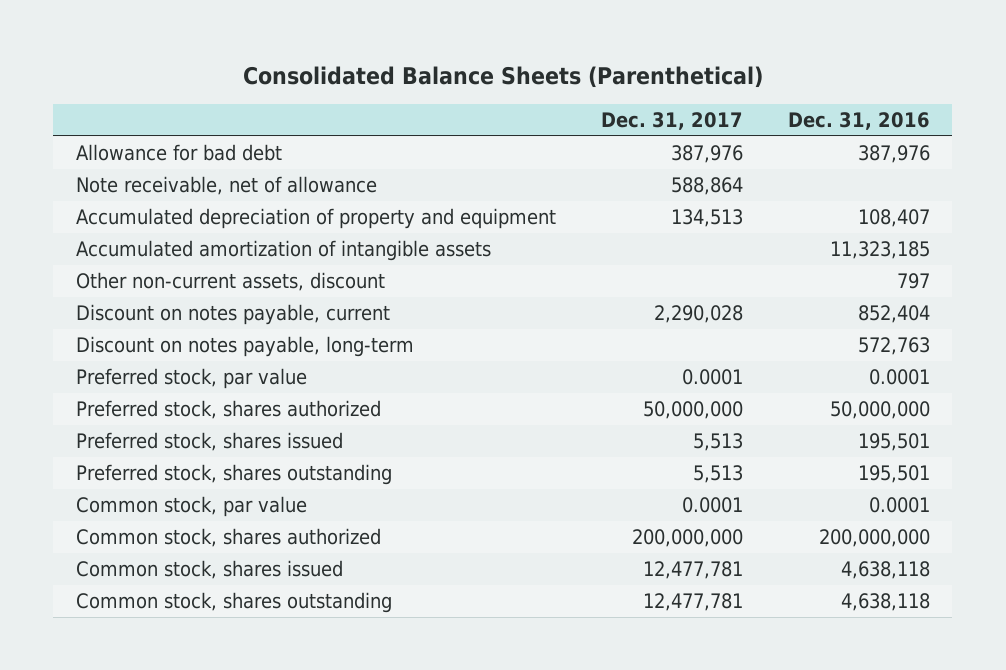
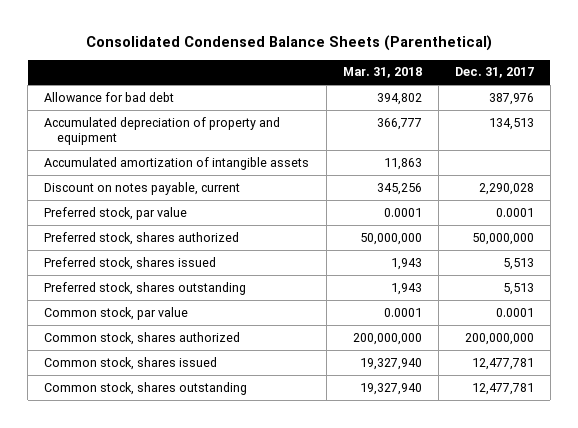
[242,65,763,88] Consolidated Balance Sheets (Parenthetical) -> [86,35,493,52] Consolidated Condensed Balance Sheets (Parenthetical)
[787,111,930,130] Dec. 31, 2016 -> none
none -> [342,67,422,79] Mar. 31, 2018
[75,176,377,196] Note receivable, net of allowance -> none
[75,272,385,292] Other non-current assets, discount -> none
[75,336,414,358] Discount on notes payable, long-term -> none

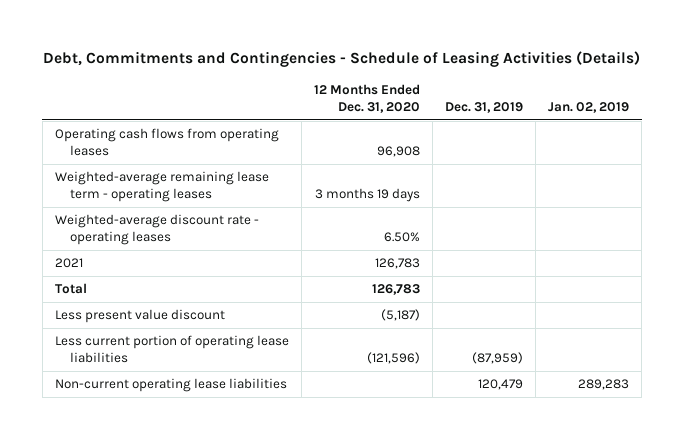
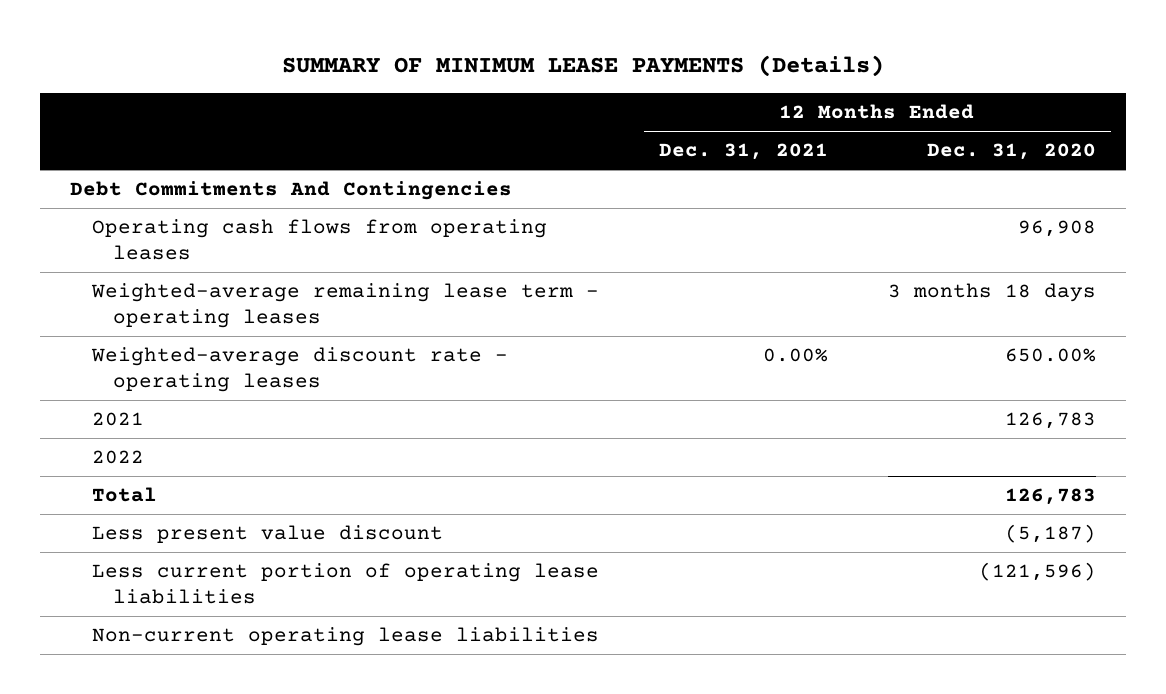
[42,51,640,68] Debt, Commitments and Contingencies - Schedule of Leasing Activities (Details) -> [281,54,884,77] SUMMARY OF MINIMUM LEASE PAYMENTS (Details)
[445,101,524,113] Dec. 31, 2019 -> none
[548,101,630,113] Jan. 02, 2019 -> none
none -> [658,143,828,161] Dec. 31, 2021
none -> [69,181,512,201] Debt Commitments And Contingencies
[314,188,420,203] 3 months 19 days -> [887,283,1096,303] 3 months 18 days
[383,232,420,243] 6.50% -> [1004,348,1096,363] 650.00%
none -> [91,450,144,465] 2022

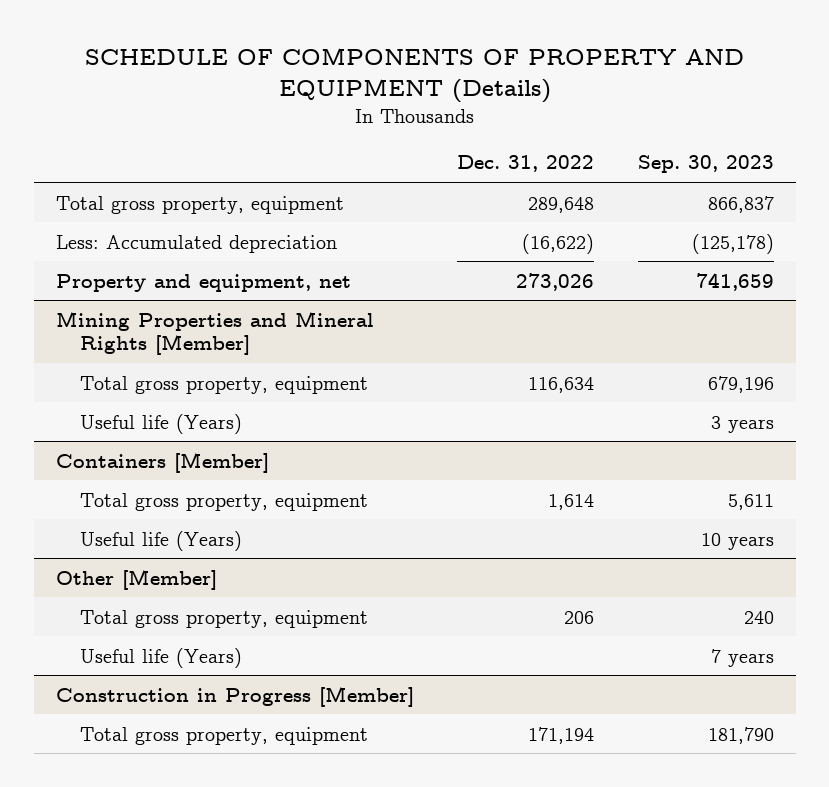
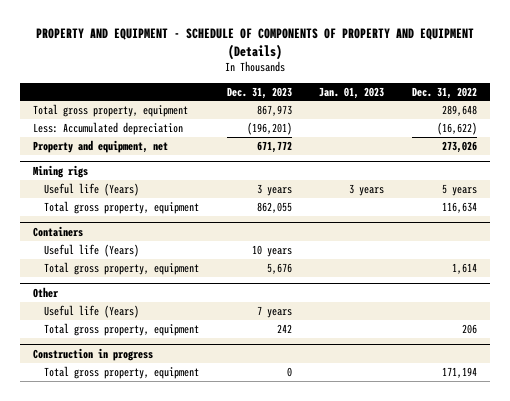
[84,47,744,103] SCHEDULE OF COMPONENTS OF PROPERTY AND EQUIPMENT (Details) -> [36,27,475,60] PROPERTY AND EQUIPMENT - SCHEDULE OF COMPONENTS OF PROPERTY AND EQUIPMENT (Details)
[637,155,774,174] Sep. 30, 2023 -> none
none -> [226,86,292,99] Dec. 31, 2023
none -> [319,86,385,99] Jan. 01, 2023
[55,310,374,355] Mining Properties and Mineral Rights [Member] -> [33,164,89,178] Mining rigs
none -> [44,182,140,196] Useful life (Years)
none -> [33,225,84,237] Containers
[55,451,269,473] Containers [Member] -> none
none -> [33,286,60,298] Other
[55,568,217,590] Other [Member] -> none
[79,647,242,668] Useful life (Years) -> none
[55,685,414,707] Construction in Progress [Member] -> [33,347,154,361] Construction in progress

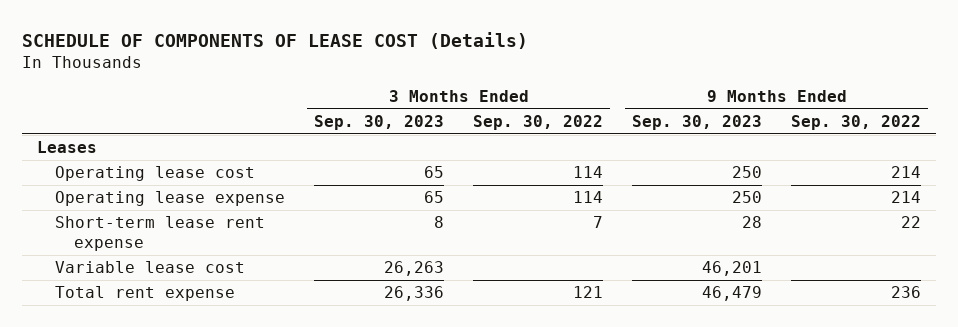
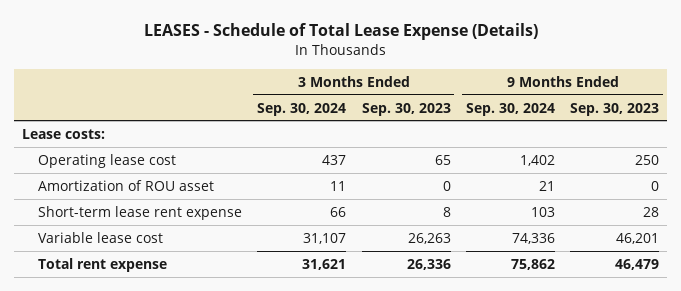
[22,31,529,49] SCHEDULE OF COMPONENTS OF LEASE COST (Details) -> [143,23,538,41] LEASES - Schedule of Total Lease Expense (Details)
[473,114,604,130] Sep. 30, 2022 -> none
[791,114,922,130] Sep. 30, 2022 -> none
none -> [257,102,347,116] Sep. 30, 2024
none -> [465,102,555,116] Sep. 30, 2024
[36,141,97,154] Leases -> none
none -> [22,128,106,139] Lease costs:
[55,191,286,207] Operating lease expense -> none
none -> [37,179,214,191] Amortization of ROU asset

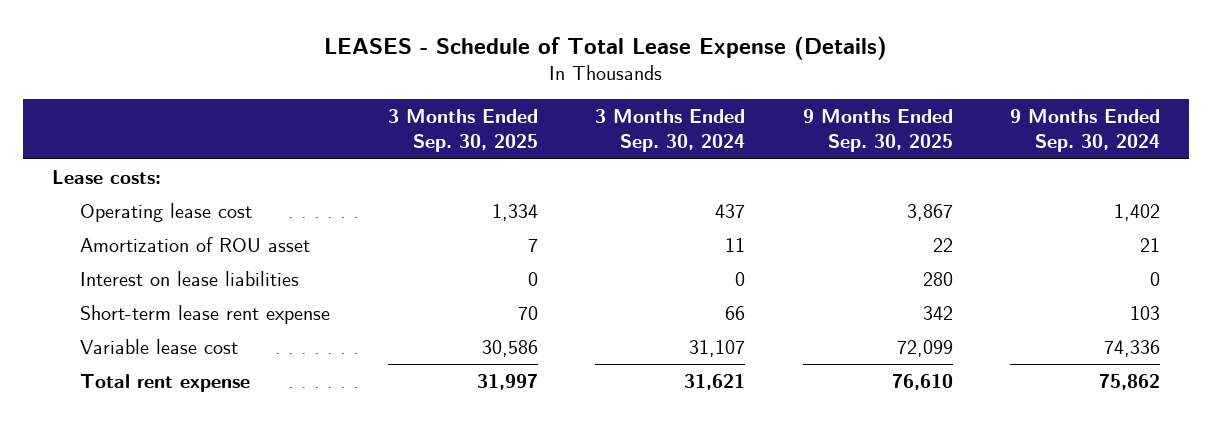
[361,102,451,116] Sep. 30, 2023 -> none
[570,102,660,116] Sep. 30, 2023 -> none
none -> [387,109,538,153] 3 Months Ended Sep. 30, 2025
none -> [802,109,953,153] 9 Months Ended Sep. 30, 2025
none -> [80,270,300,286] Interest on lease liabilities

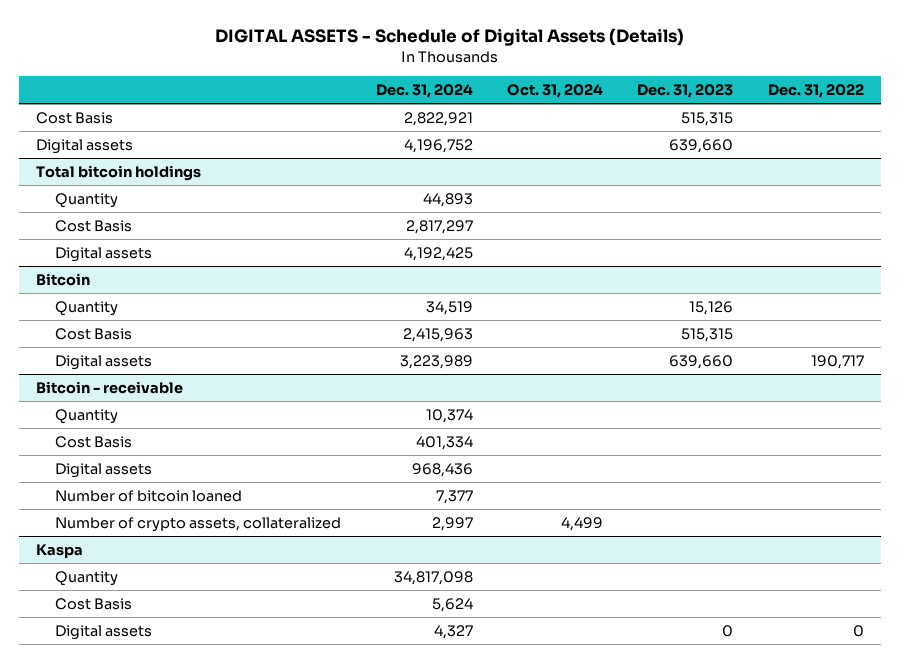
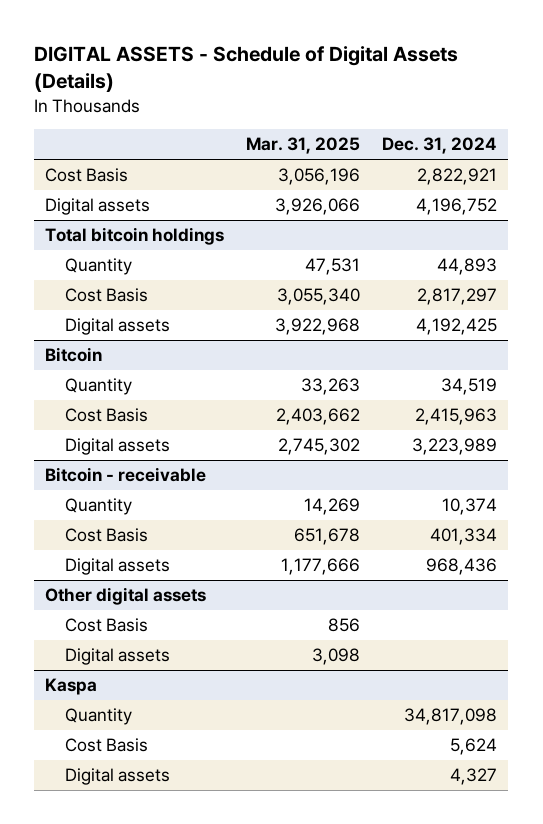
[506,84,603,99] Oct. 31, 2024 -> none
[637,84,734,99] Dec. 31, 2023 -> none
[767,84,864,99] Dec. 31, 2022 -> none
none -> [246,137,361,155] Mar. 31, 2025
[55,489,243,502] Number of bitcoin loaned -> none
[55,516,342,532] Number of crypto assets, collateralized -> none
none -> [45,587,207,606] Other digital assets
none -> [64,618,148,633] Cost Basis
none -> [64,648,170,666] Digital assets

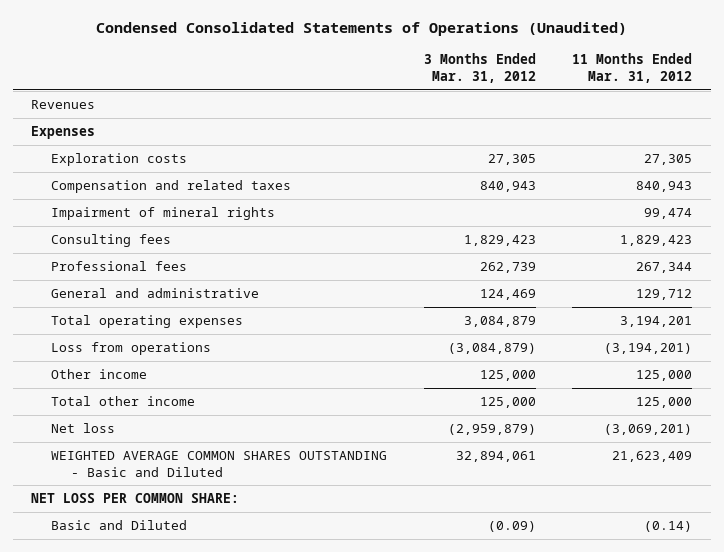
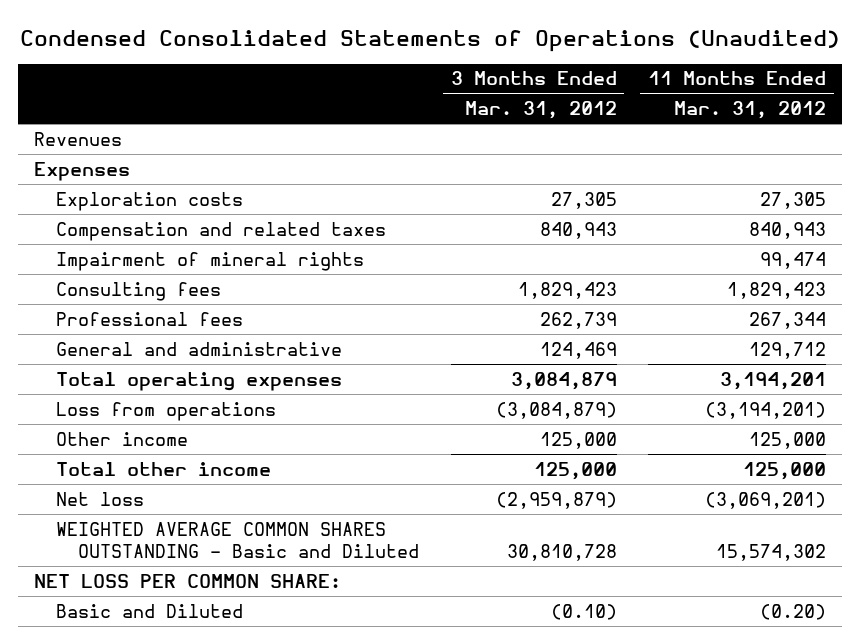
[455,450,536,462] 32,894,061 -> [506,544,617,562] 30,810,728
[612,450,693,462] 21,623,409 -> [715,544,826,562] 15,574,302
[487,520,536,532] (0.09) -> [550,603,617,620] (0.10)
[644,520,693,532] (0.14) -> [759,603,826,620] (0.20)

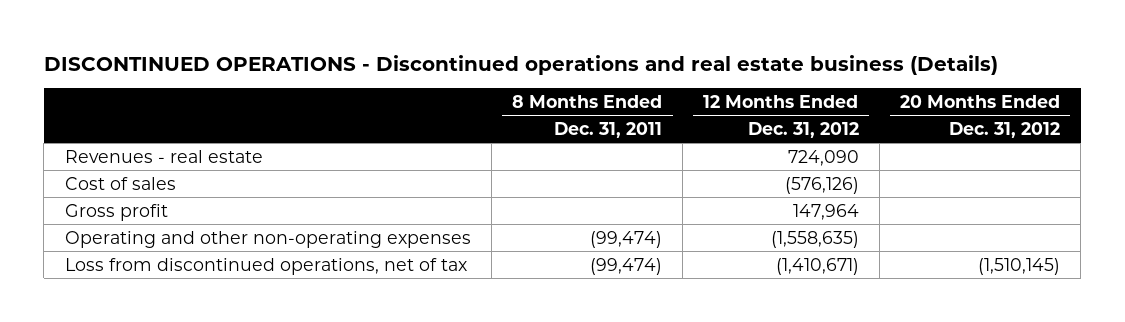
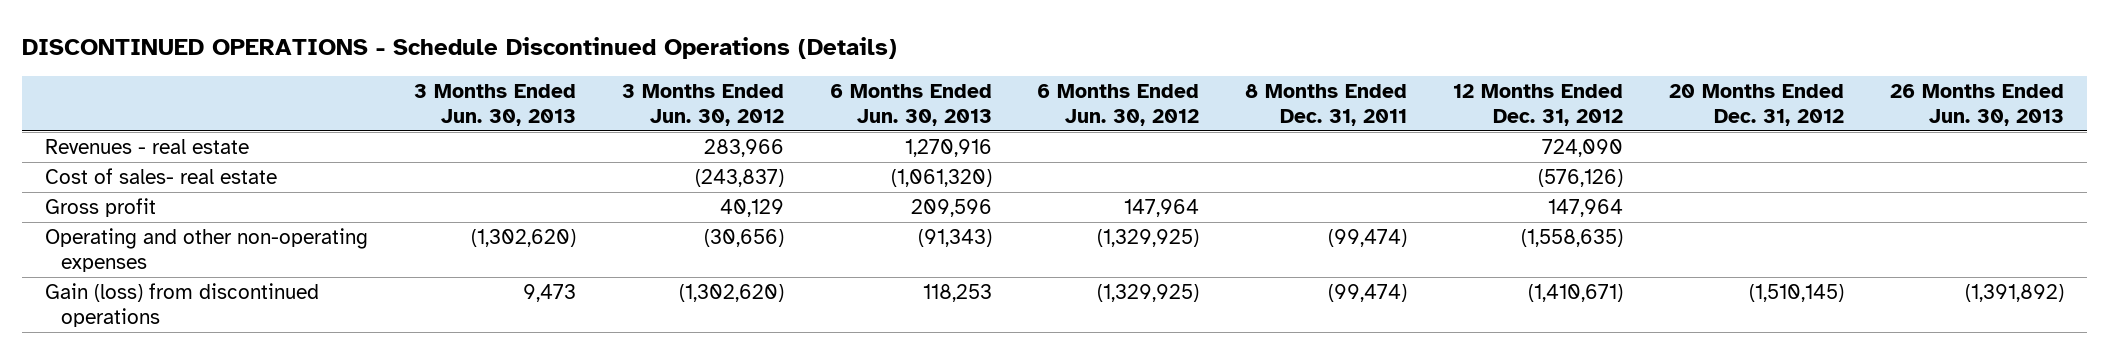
[43,54,998,75] DISCONTINUED OPERATIONS - Discontinued operations and real estate business (Details) -> [22,36,898,59] DISCONTINUED OPERATIONS - Schedule Discontinued Operations (Details)
none -> [413,83,576,126] 3 Months Ended Jun. 30, 2013
none -> [621,83,784,126] 3 Months Ended Jun. 30, 2012
none -> [829,83,992,126] 6 Months Ended Jun. 30, 2013
none -> [1037,83,1200,126] 6 Months Ended Jun. 30, 2012
none -> [1889,83,2064,126] 26 Months Ended Jun. 30, 2013
[64,176,176,190] Cost of sales -> [44,168,277,185] Cost of sales- real estate
[64,257,467,275] Loss from discontinued operations, net of tax -> [44,283,319,328] Gain (loss) from discontinued operations

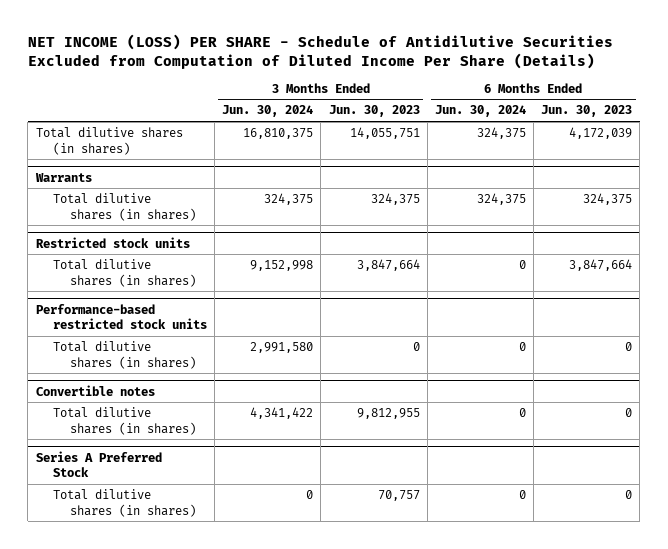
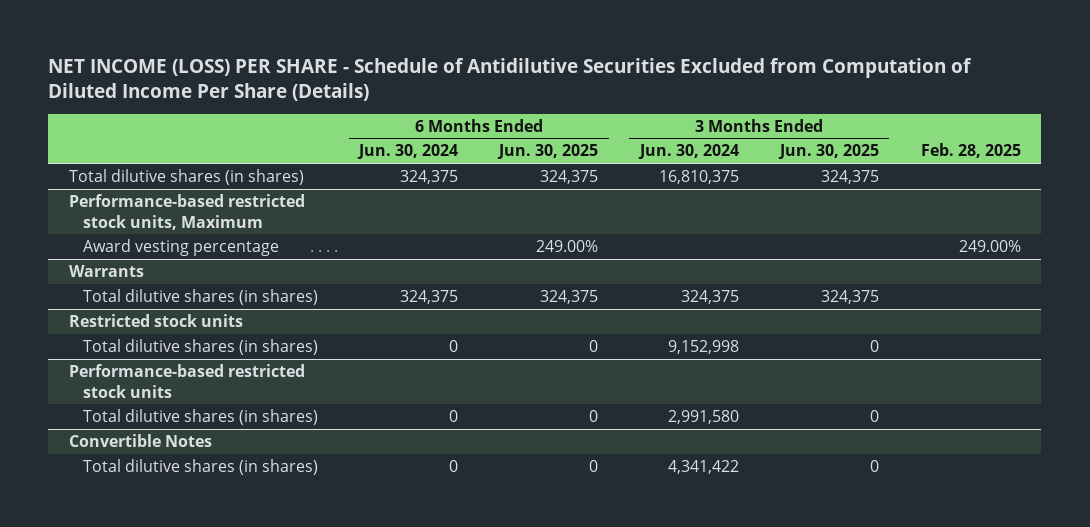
[328,105,420,118] Jun. 30, 2023 -> none
[541,105,633,118] Jun. 30, 2023 -> none
none -> [497,144,599,160] Jun. 30, 2025
none -> [778,144,880,160] Jun. 30, 2025
none -> [920,143,1021,159] Feb. 28, 2025
none -> [69,194,306,230] Performance-based restricted stock units, Maximum
none -> [82,239,279,257] Award vesting percentage
[35,384,155,396] Convertible notes -> [69,434,213,448] Convertible Notes
[35,450,162,478] Series A Preferred Stock -> none
[52,489,197,517] Total dilutive shares (in shares) -> none

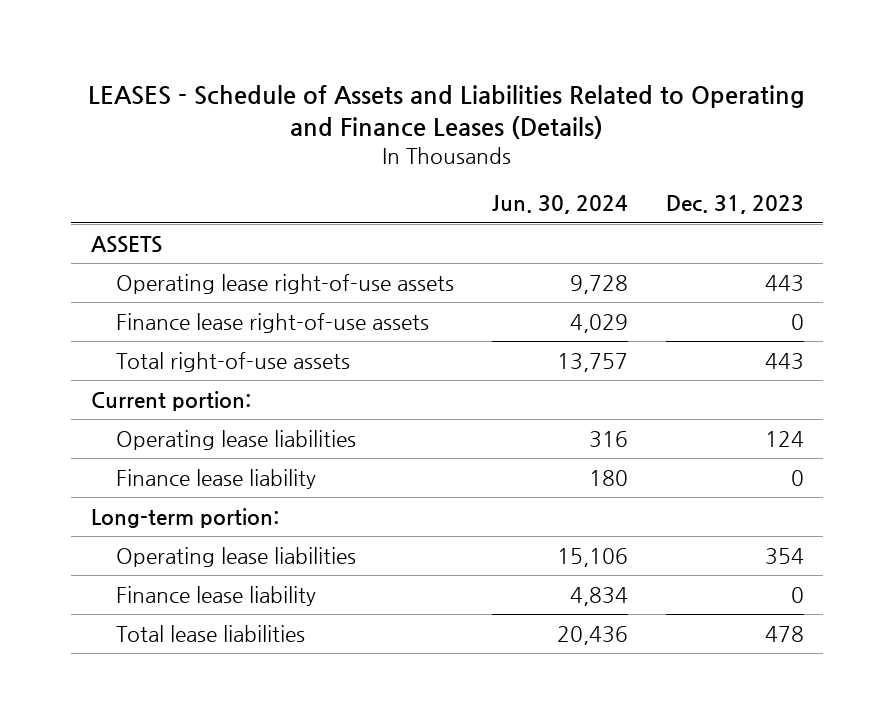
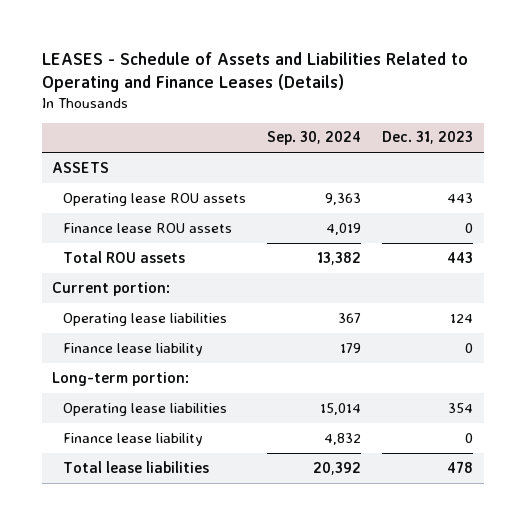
[491,195,628,215] Jun. 30, 2024 -> none
none -> [267,131,362,146] Sep. 30, 2024
[115,273,454,294] Operating lease right-of-use assets -> [62,192,246,206] Operating lease ROU assets
[115,312,429,333] Finance lease right-of-use assets -> [62,222,232,233] Finance lease ROU assets
[115,351,350,372] Total right-of-use assets -> [62,250,185,263] Total ROU assets

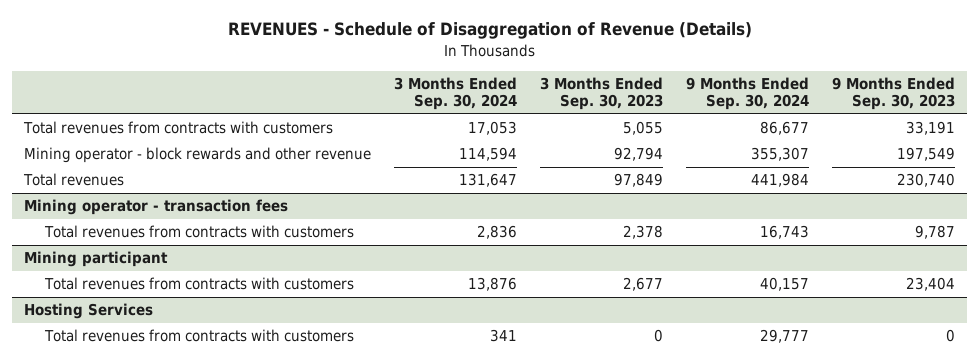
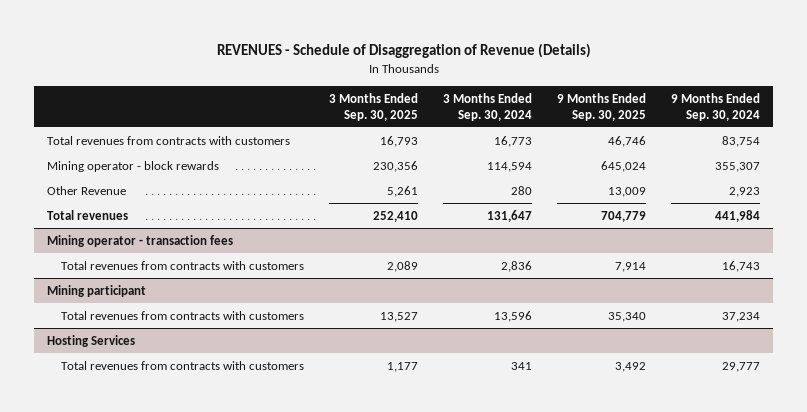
[540,77,664,111] 3 Months Ended Sep. 30, 2023 -> none
[832,77,956,111] 9 Months Ended Sep. 30, 2023 -> none
none -> [329,92,419,121] 3 Months Ended Sep. 30, 2025
none -> [557,92,647,121] 9 Months Ended Sep. 30, 2025
[467,121,517,136] 17,053 -> [494,135,533,147] 16,773
[760,121,810,136] 86,677 -> [722,135,761,147] 83,754
[23,147,371,164] Mining operator - block rewards and other revenue -> [47,160,220,172] Mining operator - block rewards
none -> [47,185,127,195] Other Revenue
[467,277,517,292] 13,876 -> [494,310,533,322] 13,596
[760,277,810,292] 40,157 -> [722,311,761,322] 37,234

